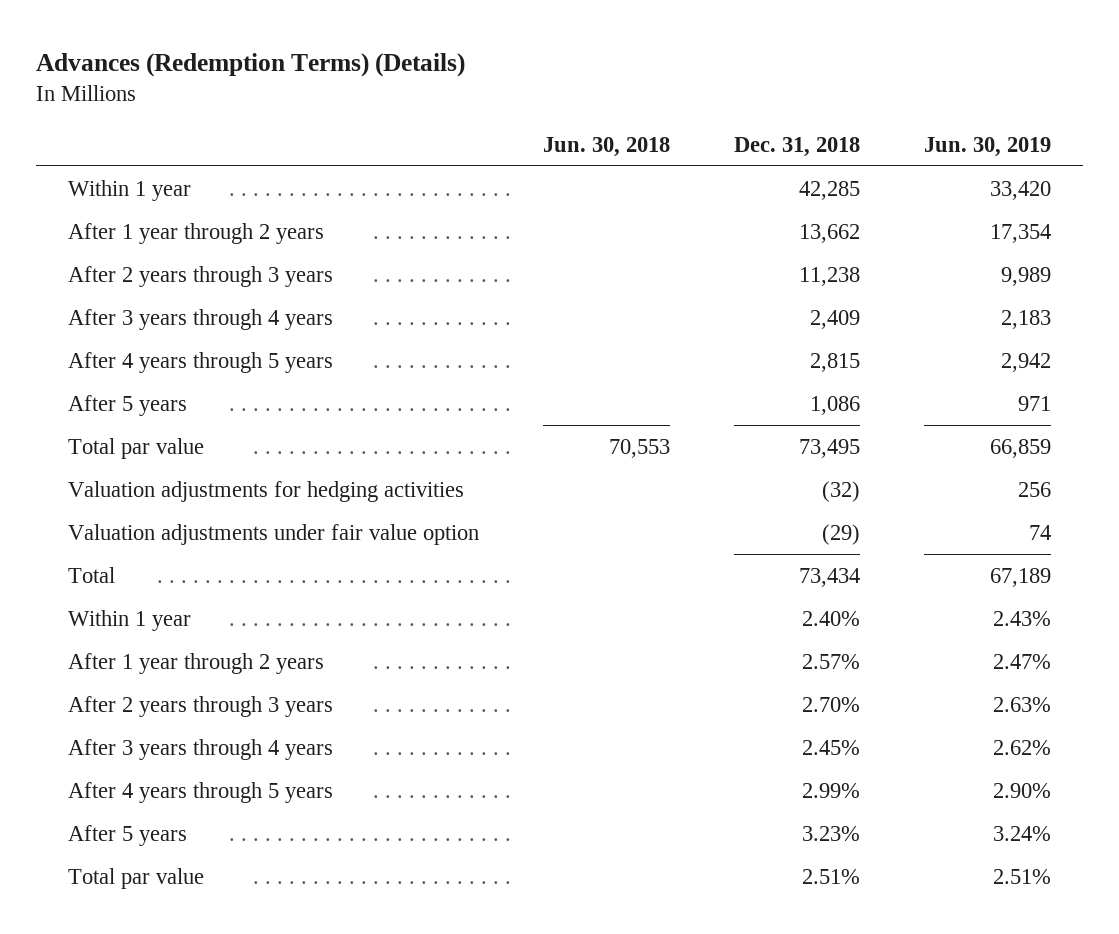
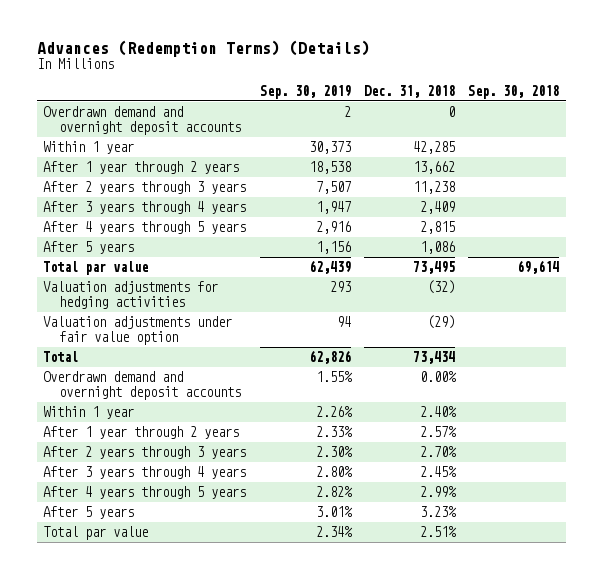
[543,136,671,157] Jun. 30, 2018 -> none
[923,136,1051,157] Jun. 30, 2019 -> none
none -> [259,84,351,99] Sep. 30, 2019
none -> [468,84,560,99] Sep. 30, 2018
none -> [43,106,241,135] Overdrawn demand and overnight deposit accounts
none -> [43,371,241,400] Overdrawn demand and overnight deposit accounts

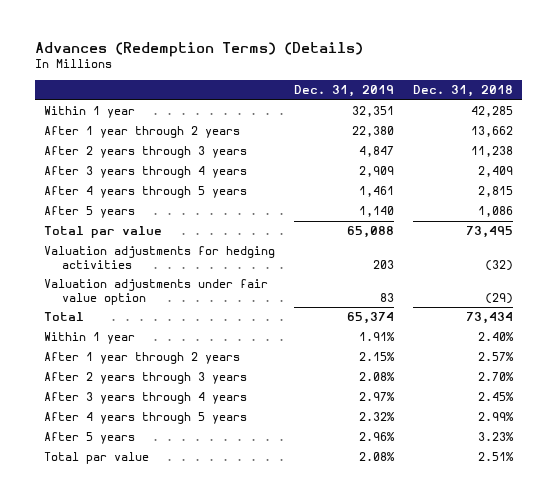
[259,84,351,99] Sep. 30, 2019 -> none
[468,84,560,99] Sep. 30, 2018 -> none
none -> [294,85,395,98] Dec. 31, 2019
[43,106,241,135] Overdrawn demand and overnight deposit accounts -> none
[43,371,241,400] Overdrawn demand and overnight deposit accounts -> none

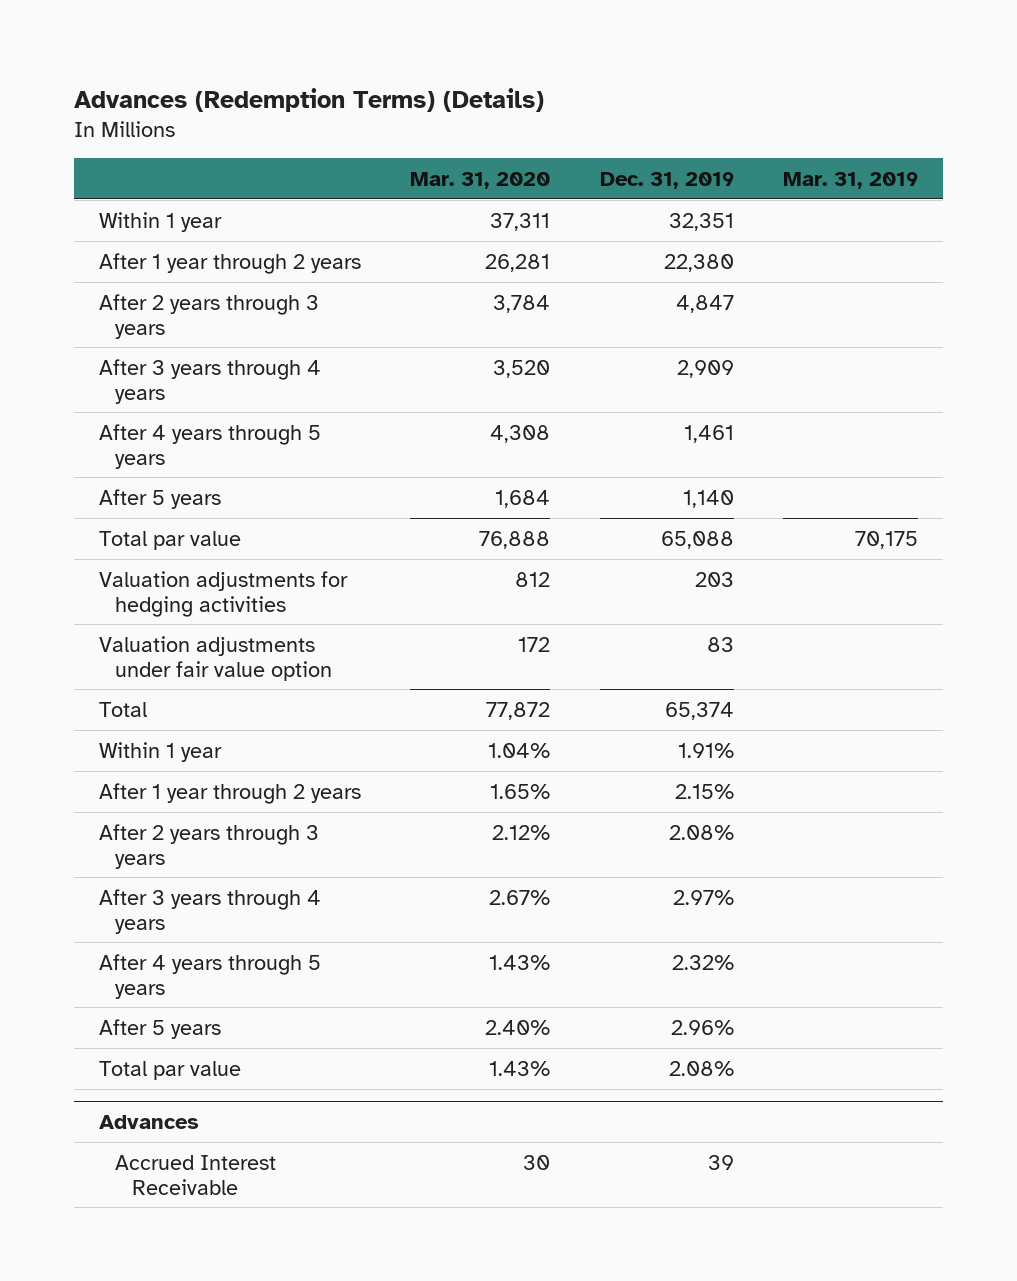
[413,85,514,98] Dec. 31, 2018 -> none
none -> [410,171,551,189] Mar. 31, 2020
none -> [783,171,919,189] Mar. 31, 2019
none -> [98,1115,199,1130] Advances
none -> [115,1154,277,1195] Accrued Interest Receivable

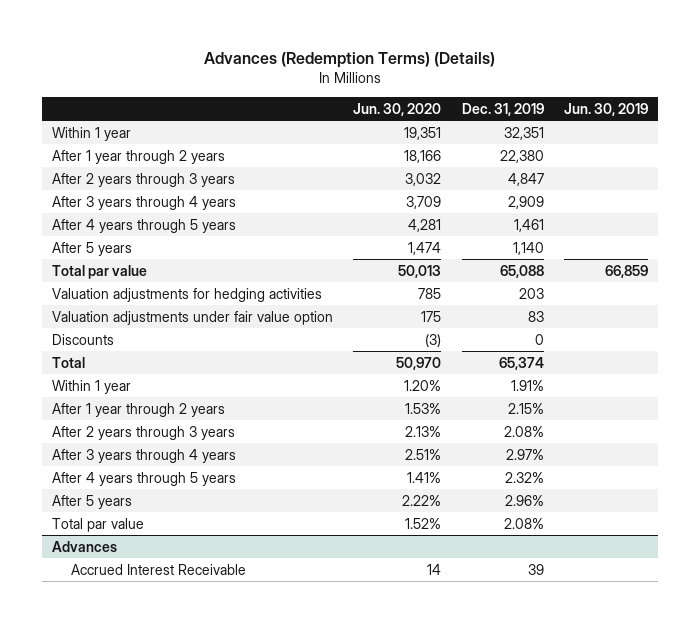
[410,171,551,189] Mar. 31, 2020 -> none
[783,171,919,189] Mar. 31, 2019 -> none
none -> [353,102,442,116] Jun. 30, 2020
none -> [563,102,648,116] Jun. 30, 2019
none -> [52,333,115,345] Discounts

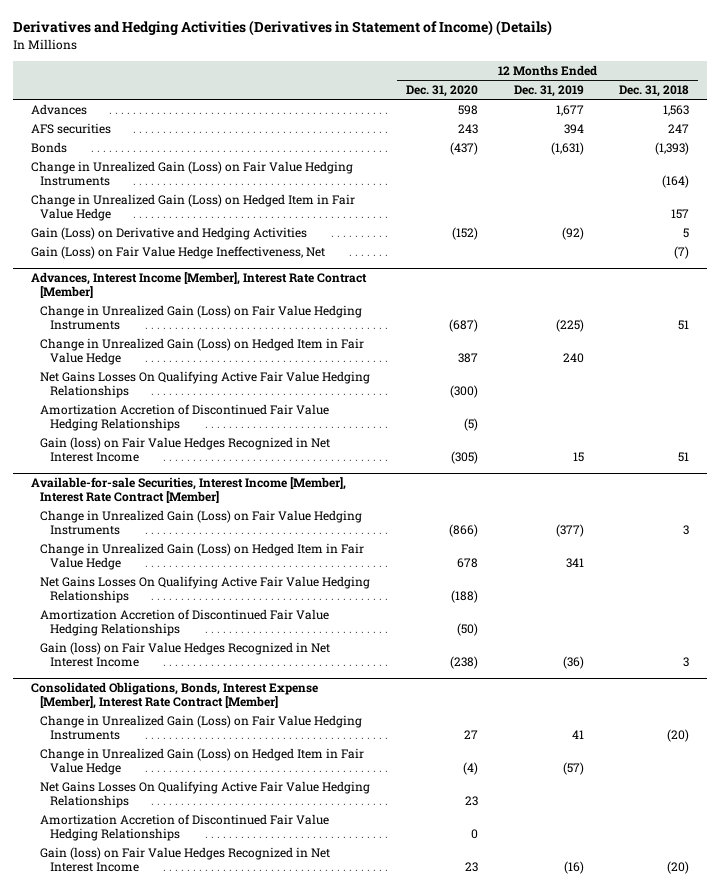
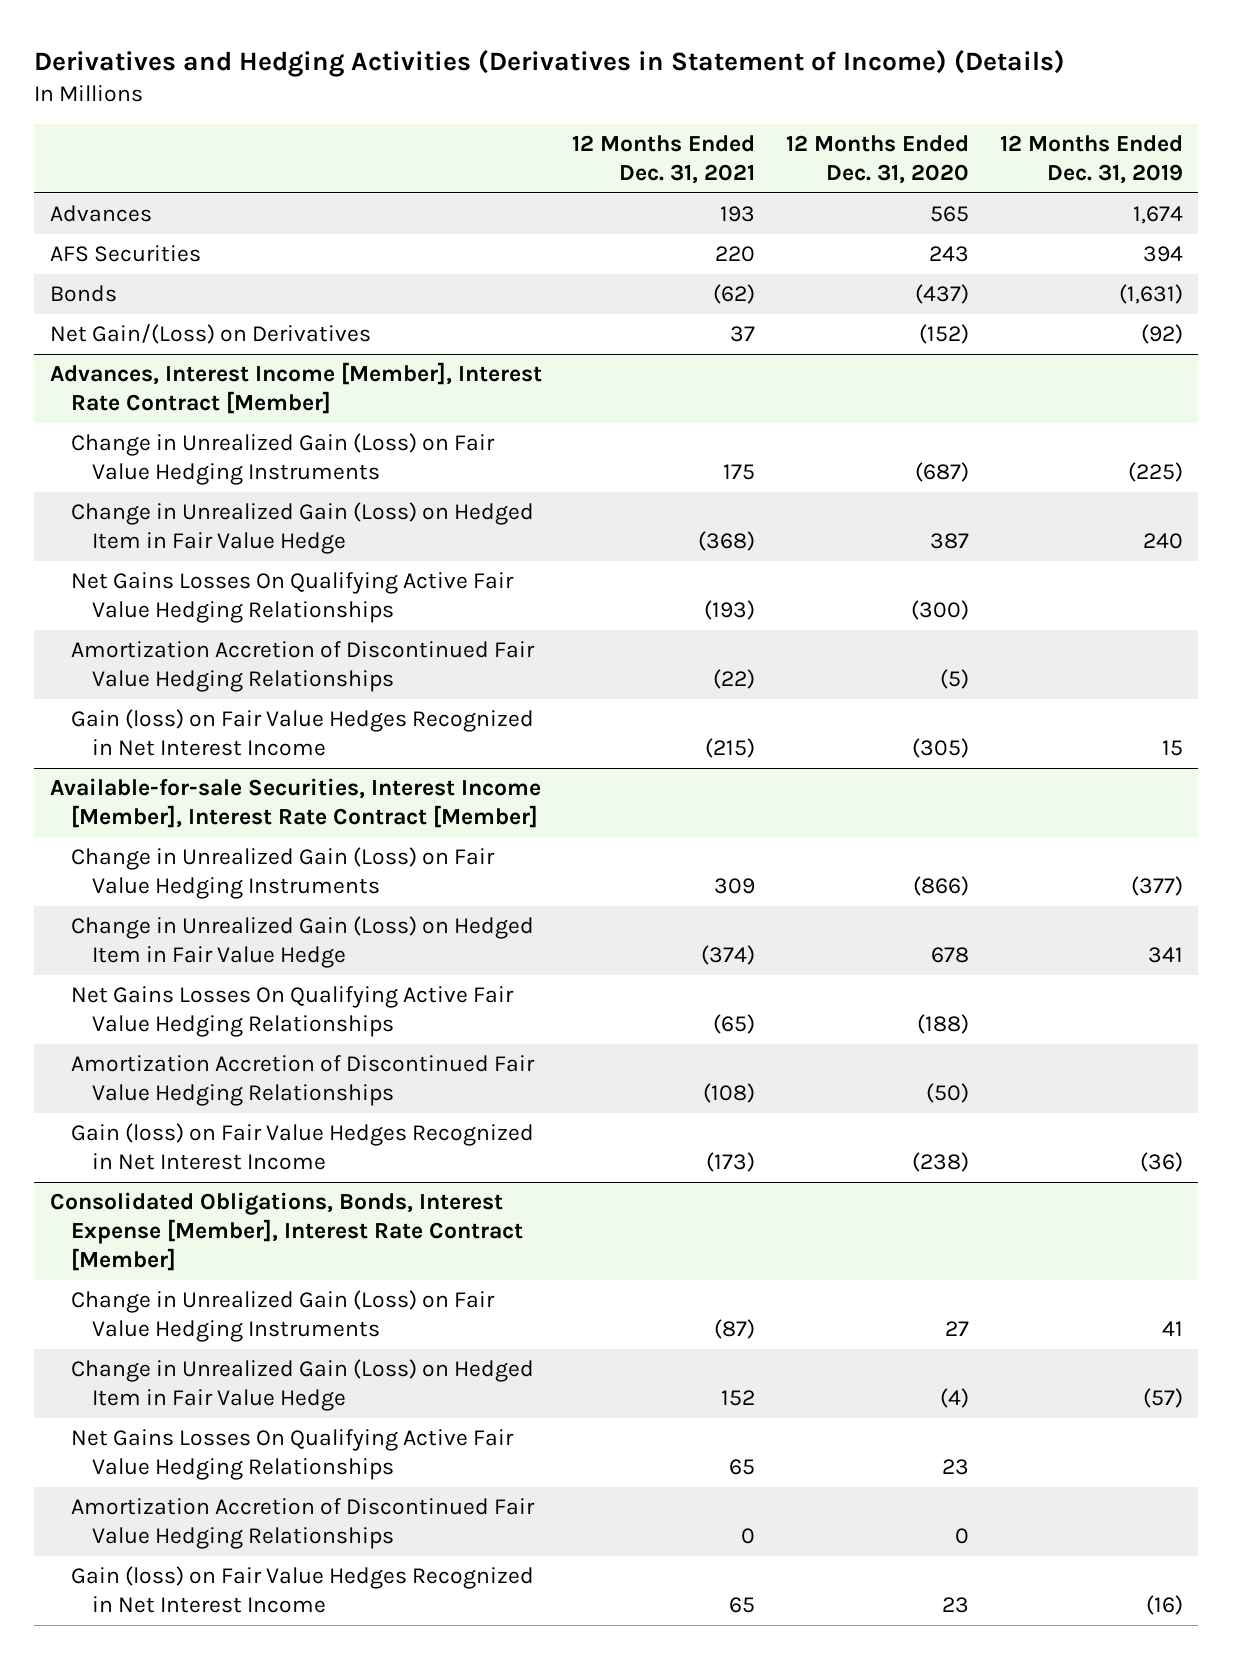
[619,85,690,98] Dec. 31, 2018 -> none
none -> [572,135,756,185] 12 Months Ended Dec. 31, 2021
[458,104,479,115] 598 -> [930,206,970,223] 565
[555,104,584,116] 1,677 -> [1132,206,1183,225] 1,674
[31,122,112,134] AFS securities -> [49,245,201,263] AFS Securities
[31,160,354,187] Change in Unrealized Gain (Loss) on Fair Value Hedging Instruments -> none
[31,193,356,222] Change in Unrealized Gain (Loss) on Hedged Item in Fair Value Hedge -> none
[31,245,326,259] Gain (Loss) on Fair Value Hedge Ineffectiveness, Net -> none
[31,226,308,240] Gain (Loss) on Derivative and Hedging Activities -> [49,324,371,345] Net Gain/(Loss) on Derivatives

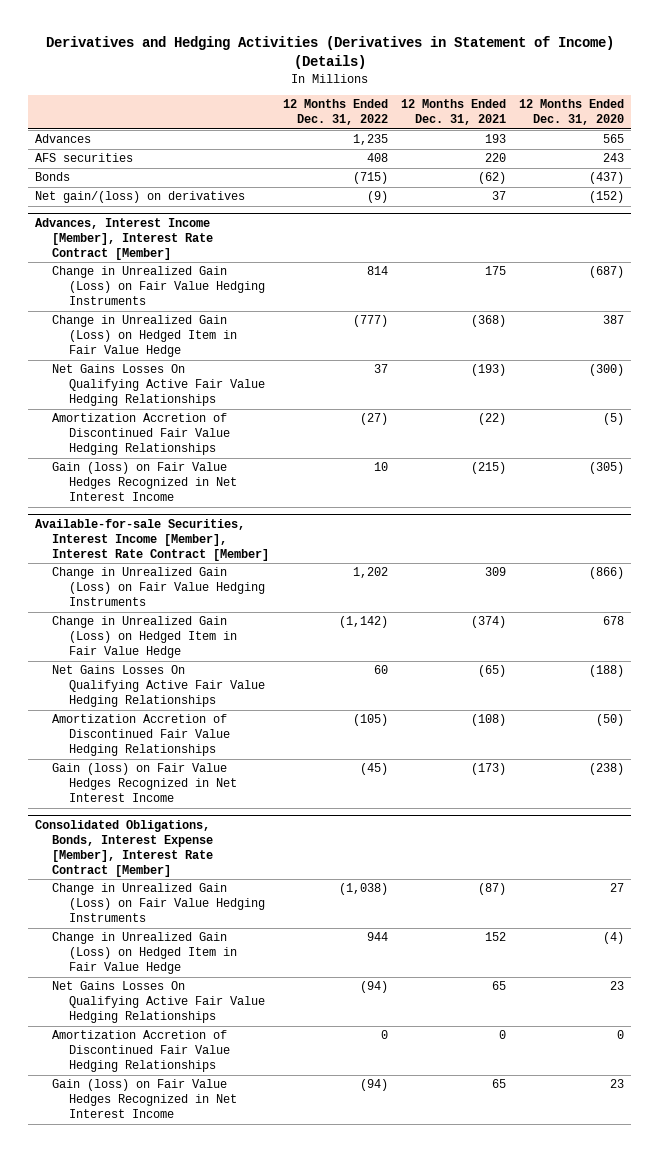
[999,135,1183,185] 12 Months Ended Dec. 31, 2019 -> none
none -> [282,99,388,126] 12 Months Ended Dec. 31, 2022
[49,245,201,263] AFS Securities -> [35,153,134,163] AFS securities
[49,324,371,345] Net Gain/(Loss) on Derivatives -> [35,191,246,204] Net gain/(loss) on derivatives

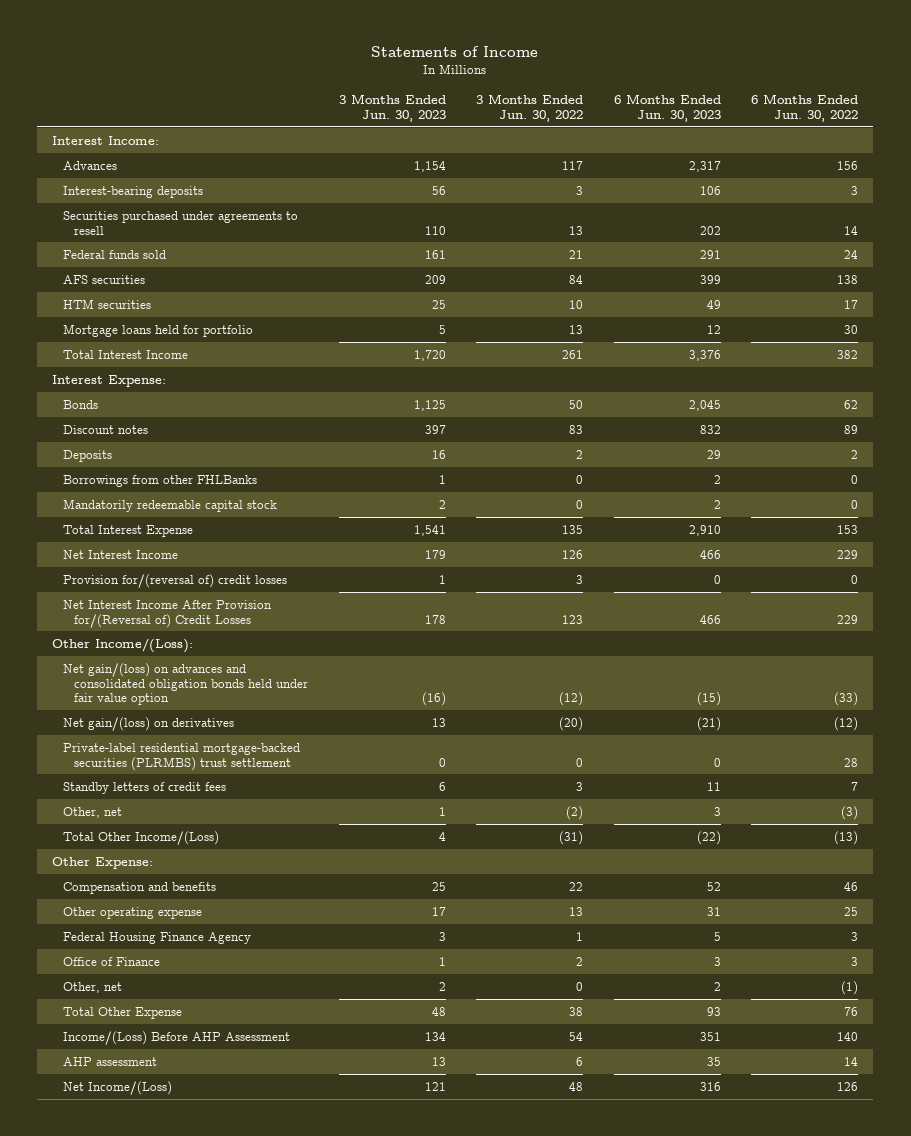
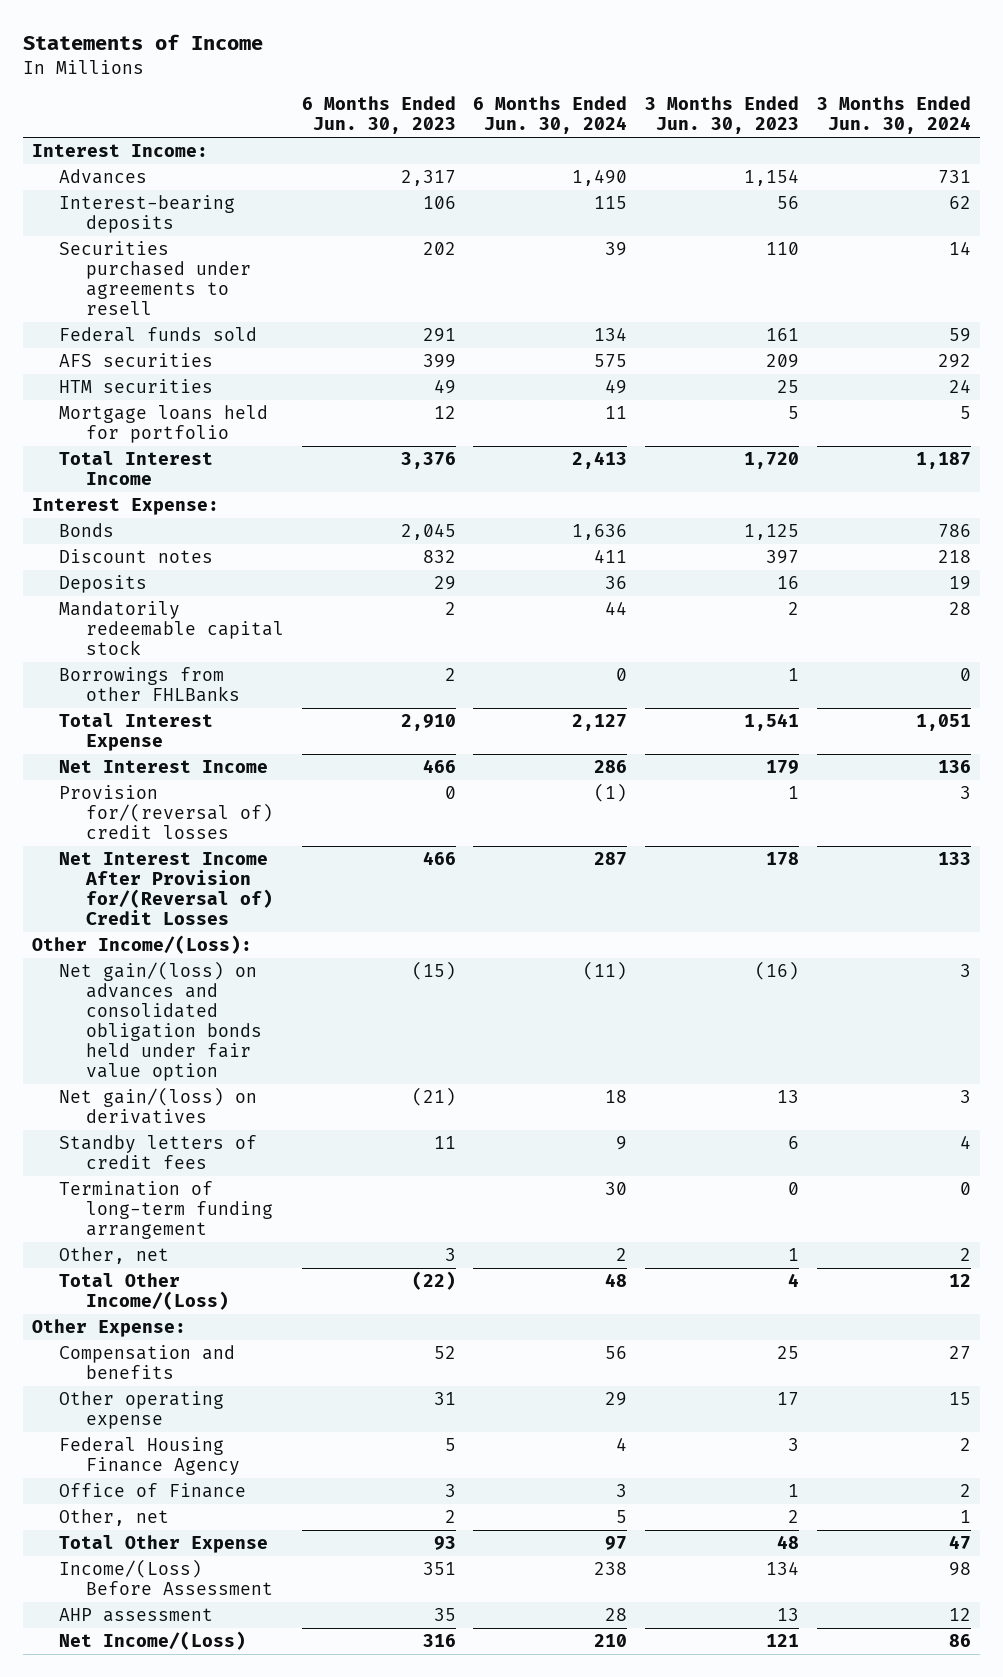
[476,93,584,122] 3 Months Ended Jun. 30, 2022 -> none
[751,93,859,122] 6 Months Ended Jun. 30, 2022 -> none
none -> [473,96,628,135] 6 Months Ended Jun. 30, 2024
none -> [817,96,972,135] 3 Months Ended Jun. 30, 2024
[63,474,258,487] Borrowings from other FHLBanks -> [58,667,240,703] Borrowings from other FHLBanks
[63,742,301,771] Private-label residential mortgage-backed securities (PLRMBS) trust settlement -> none
none -> [58,1181,273,1240] Termination of long-term funding arrangement
[63,1030,291,1045] Income/(Loss) Before AHP Assessment -> [58,1559,273,1596] Income/(Loss) Before Assessment

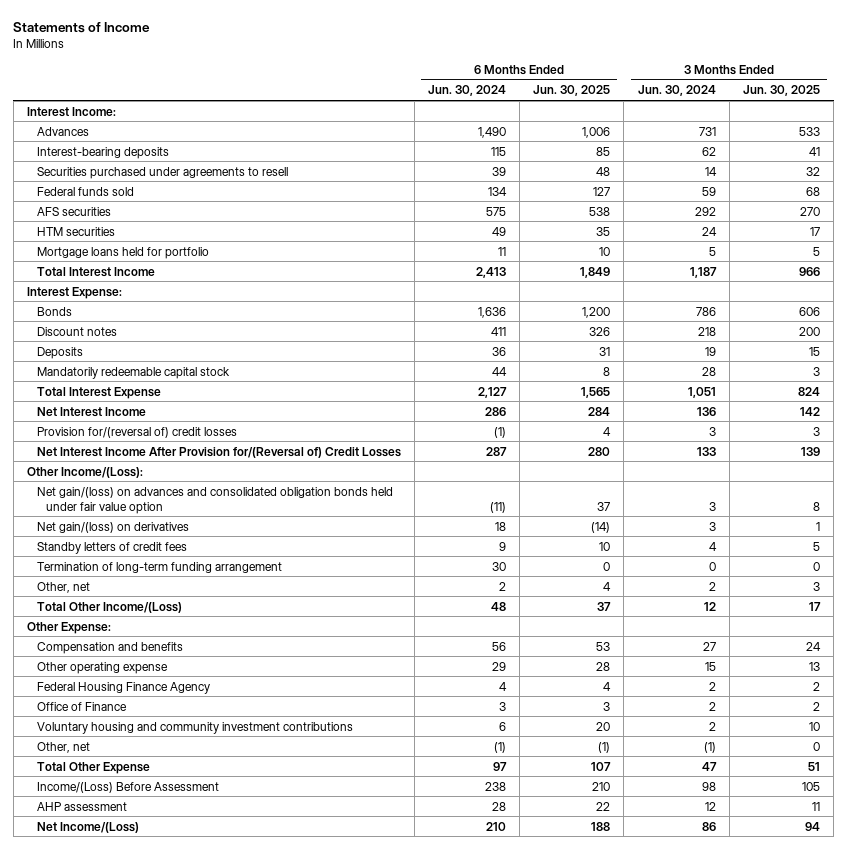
[301,96,456,135] 6 Months Ended Jun. 30, 2023 -> none
[645,96,800,135] 3 Months Ended Jun. 30, 2023 -> none
none -> [533,85,611,97] Jun. 30, 2025
none -> [742,85,820,97] Jun. 30, 2025
[58,667,240,703] Borrowings from other FHLBanks -> none
none -> [36,721,353,734] Voluntary housing and community investment contributions
[616,1510,628,1524] 5 -> [494,741,507,753] (1)
[960,1510,972,1524] 1 -> [703,741,716,753] (1)

